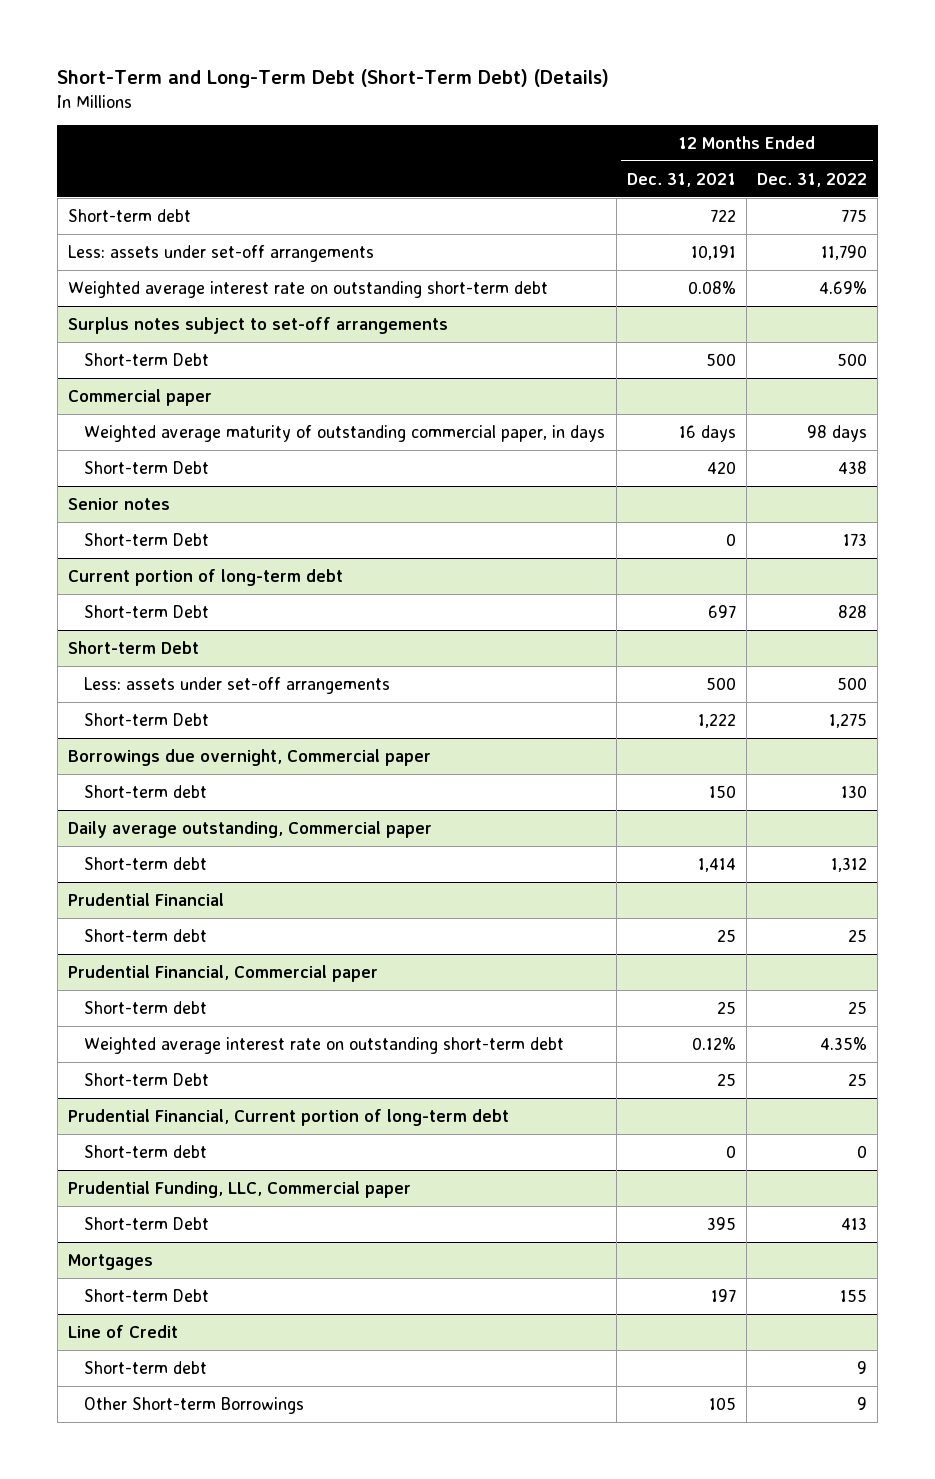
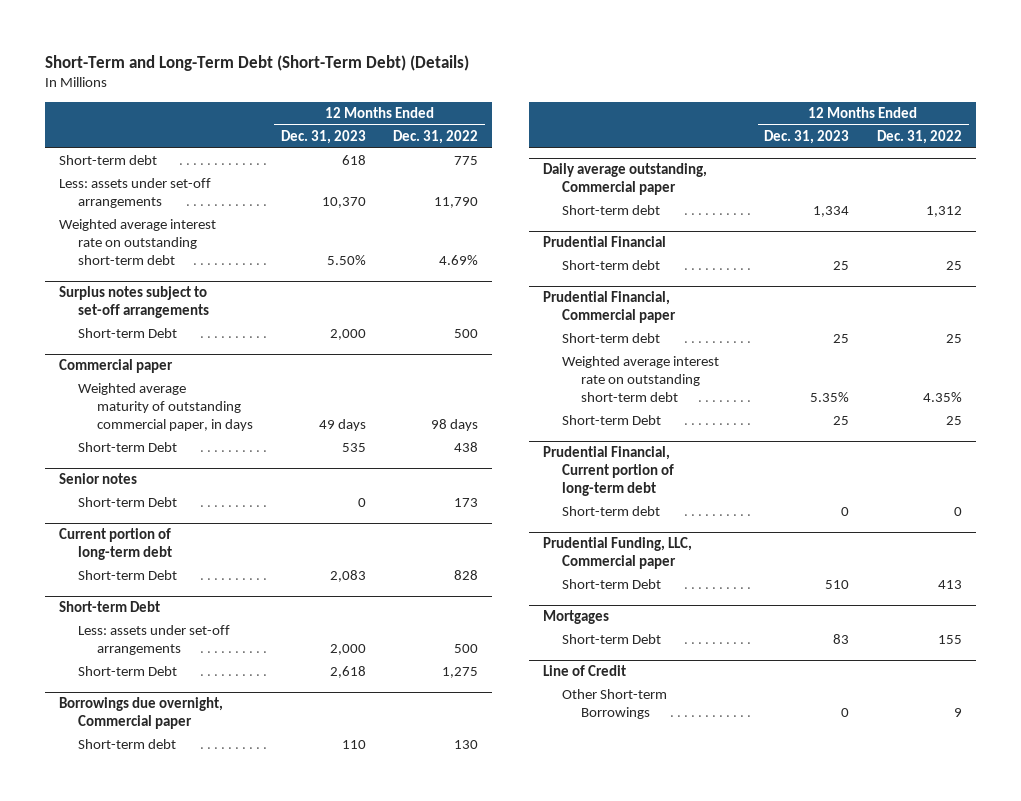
[626,172,736,187] Dec. 31, 2021 -> none
none -> [280,130,366,145] Dec. 31, 2023
[84,1360,208,1374] Short-term debt -> none

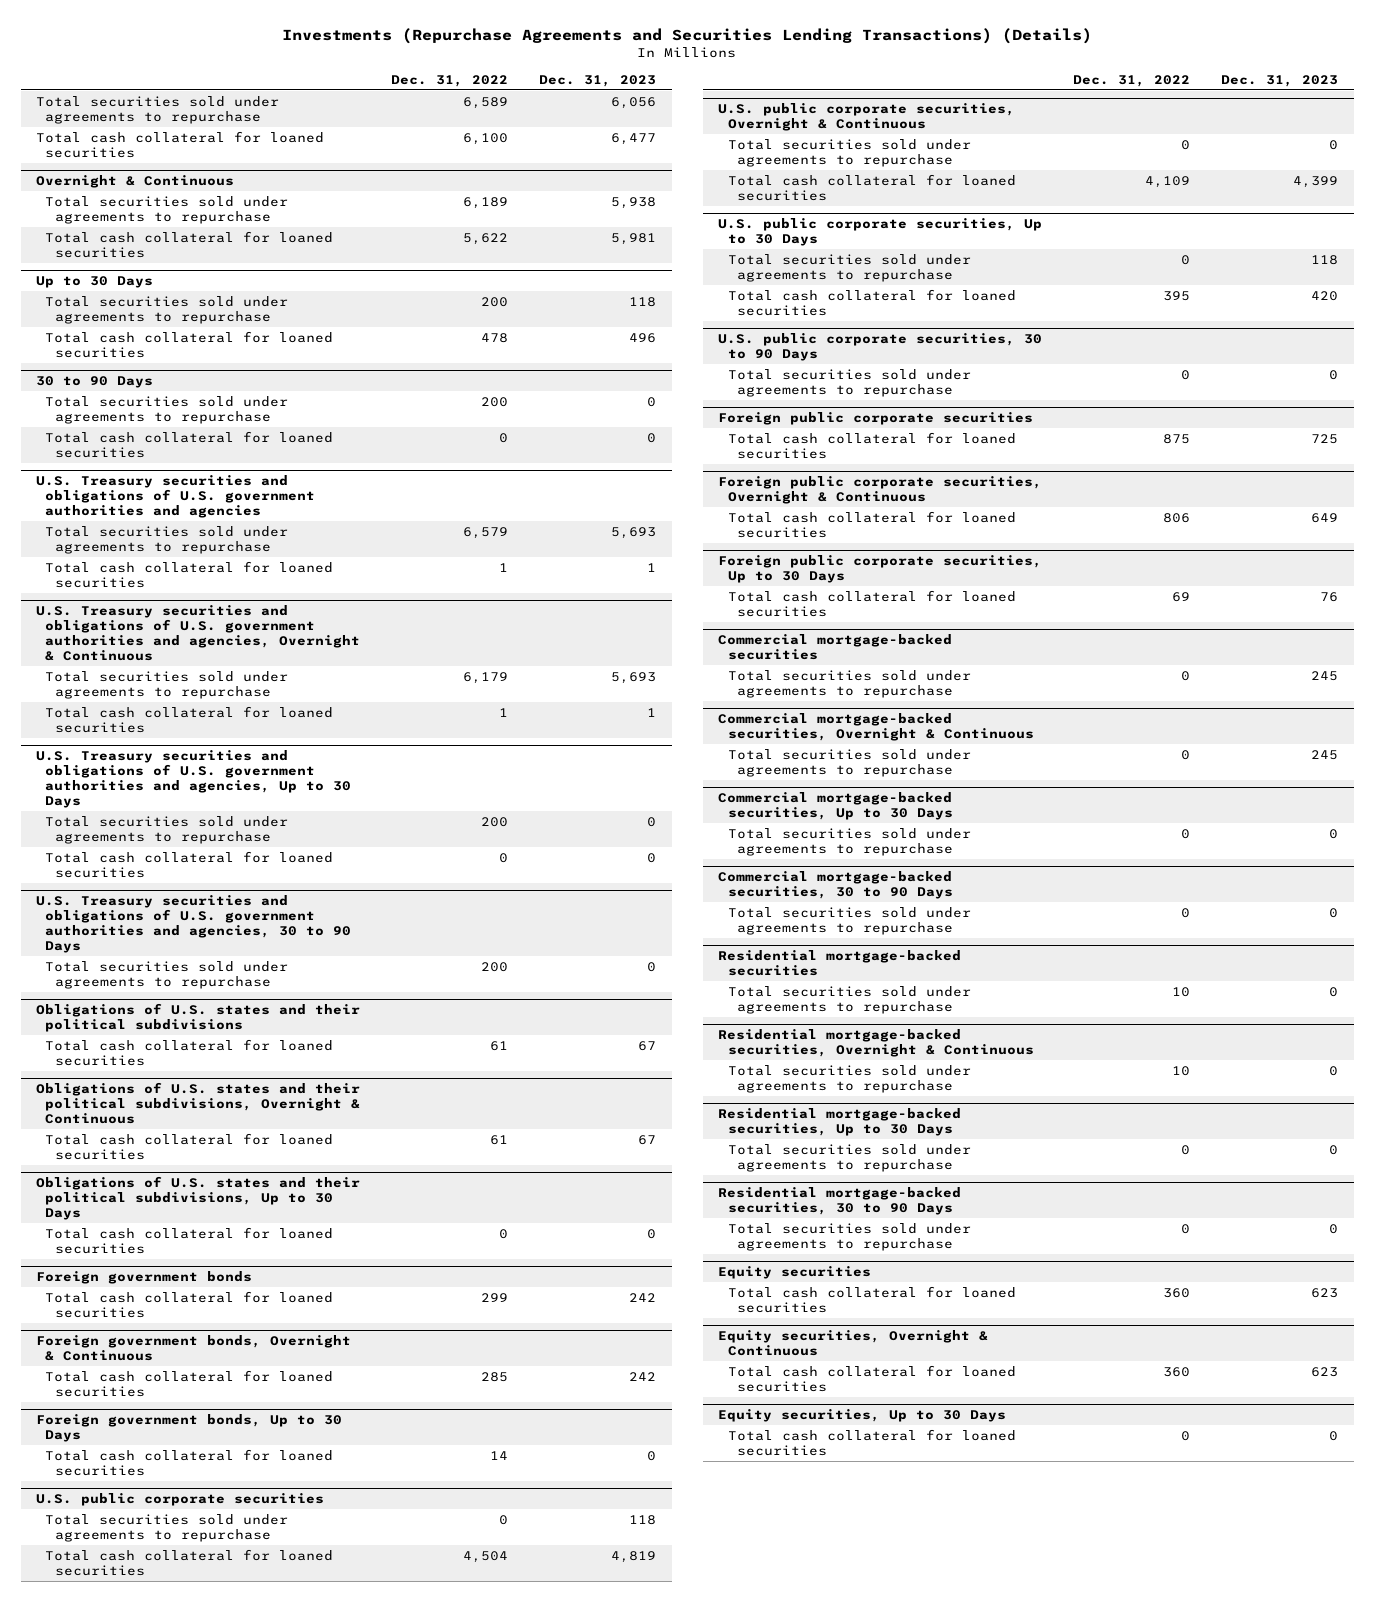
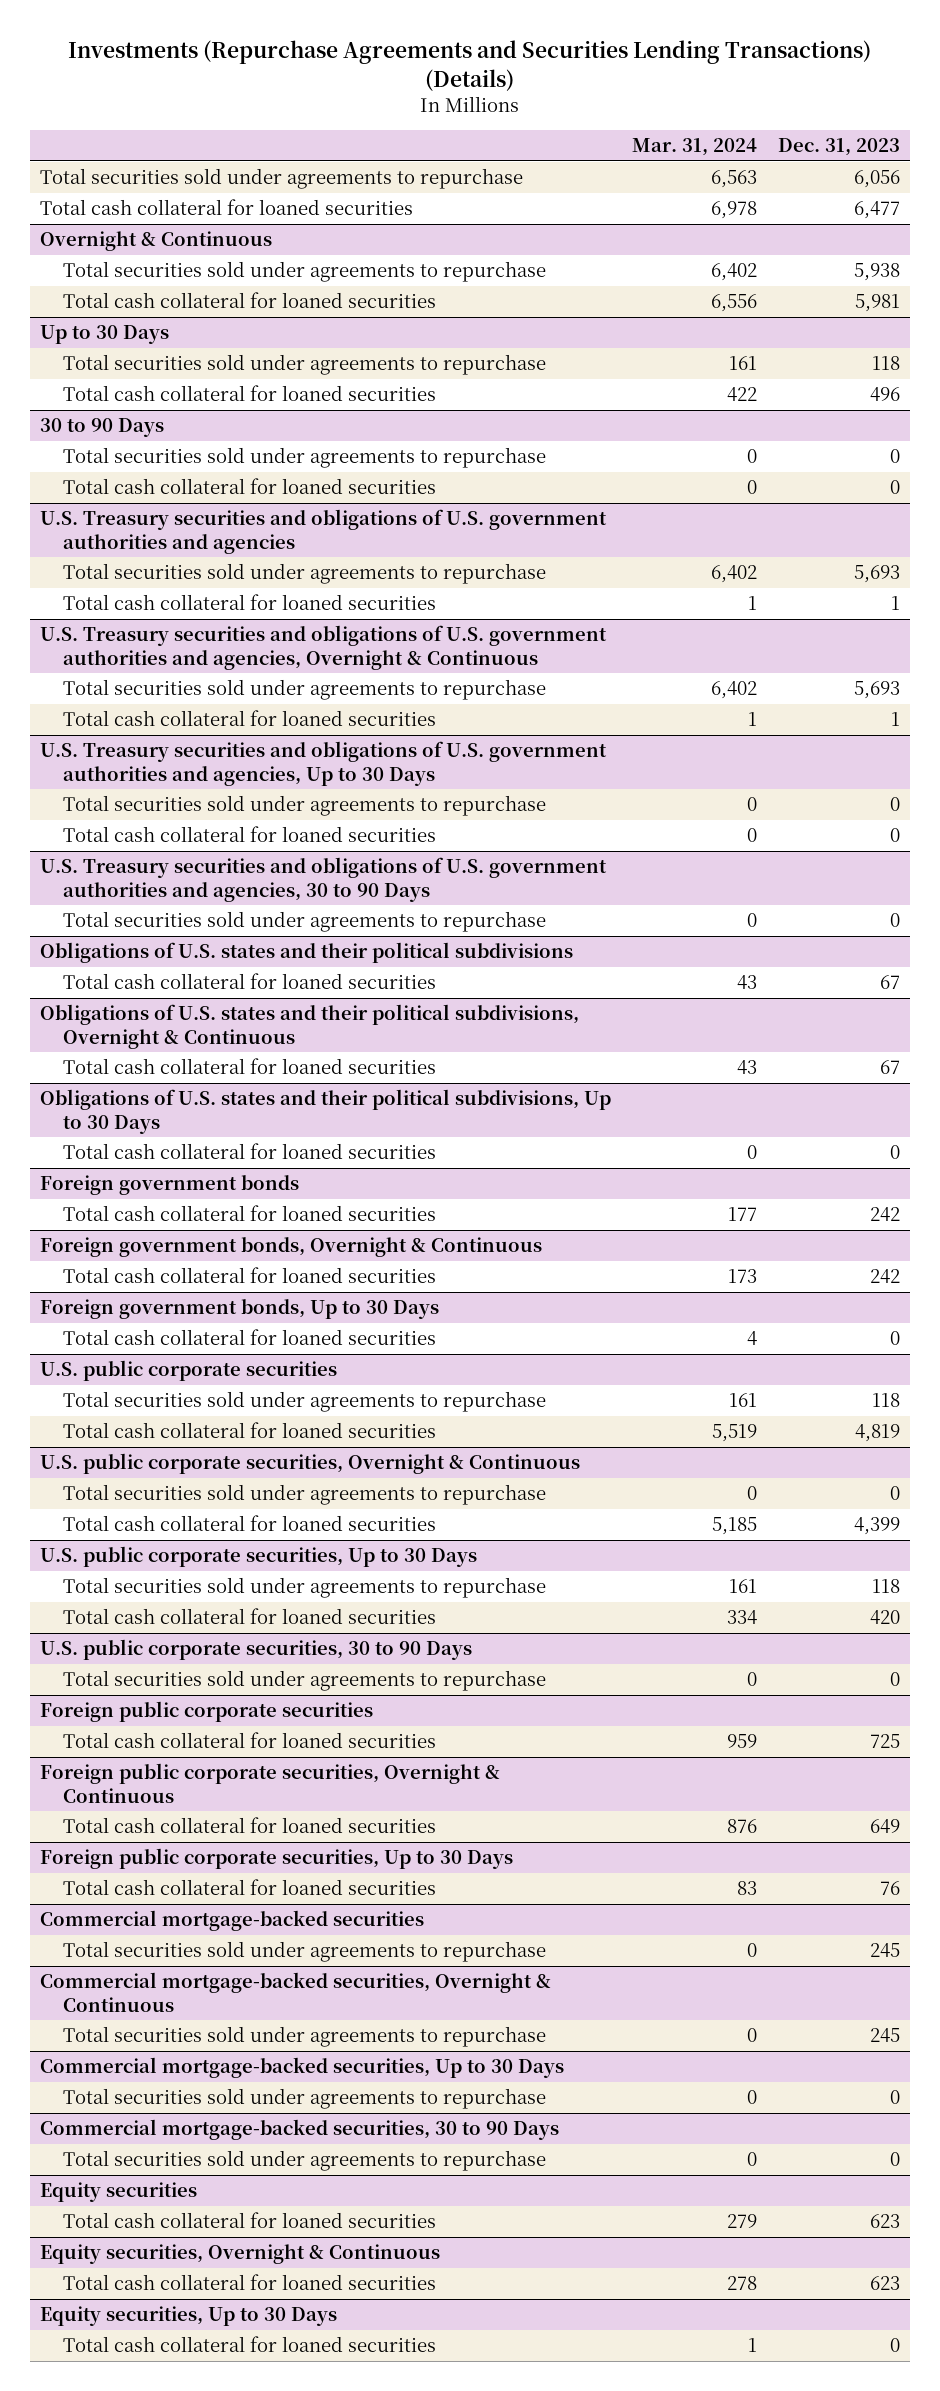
[391,75,509,88] Dec. 31, 2022 -> none
none -> [631,138,757,157] Mar. 31, 2024
[718,950,962,977] Residential mortgage-backed securities -> none
[727,985,971,1014] Total securities sold under agreements to repurchase -> none
[718,1029,1034,1058] Residential mortgage-backed securities, Overnight & Continuous -> none
[727,1064,971,1093] Total securities sold under agreements to repurchase -> none
[718,1108,962,1137] Residential mortgage-backed securities, Up to 30 Days -> none
[727,1143,971,1172] Total securities sold under agreements to repurchase -> none
[718,1187,962,1216] Residential mortgage-backed securities, 30 to 90 Days -> none
[727,1222,971,1251] Total securities sold under agreements to repurchase -> none

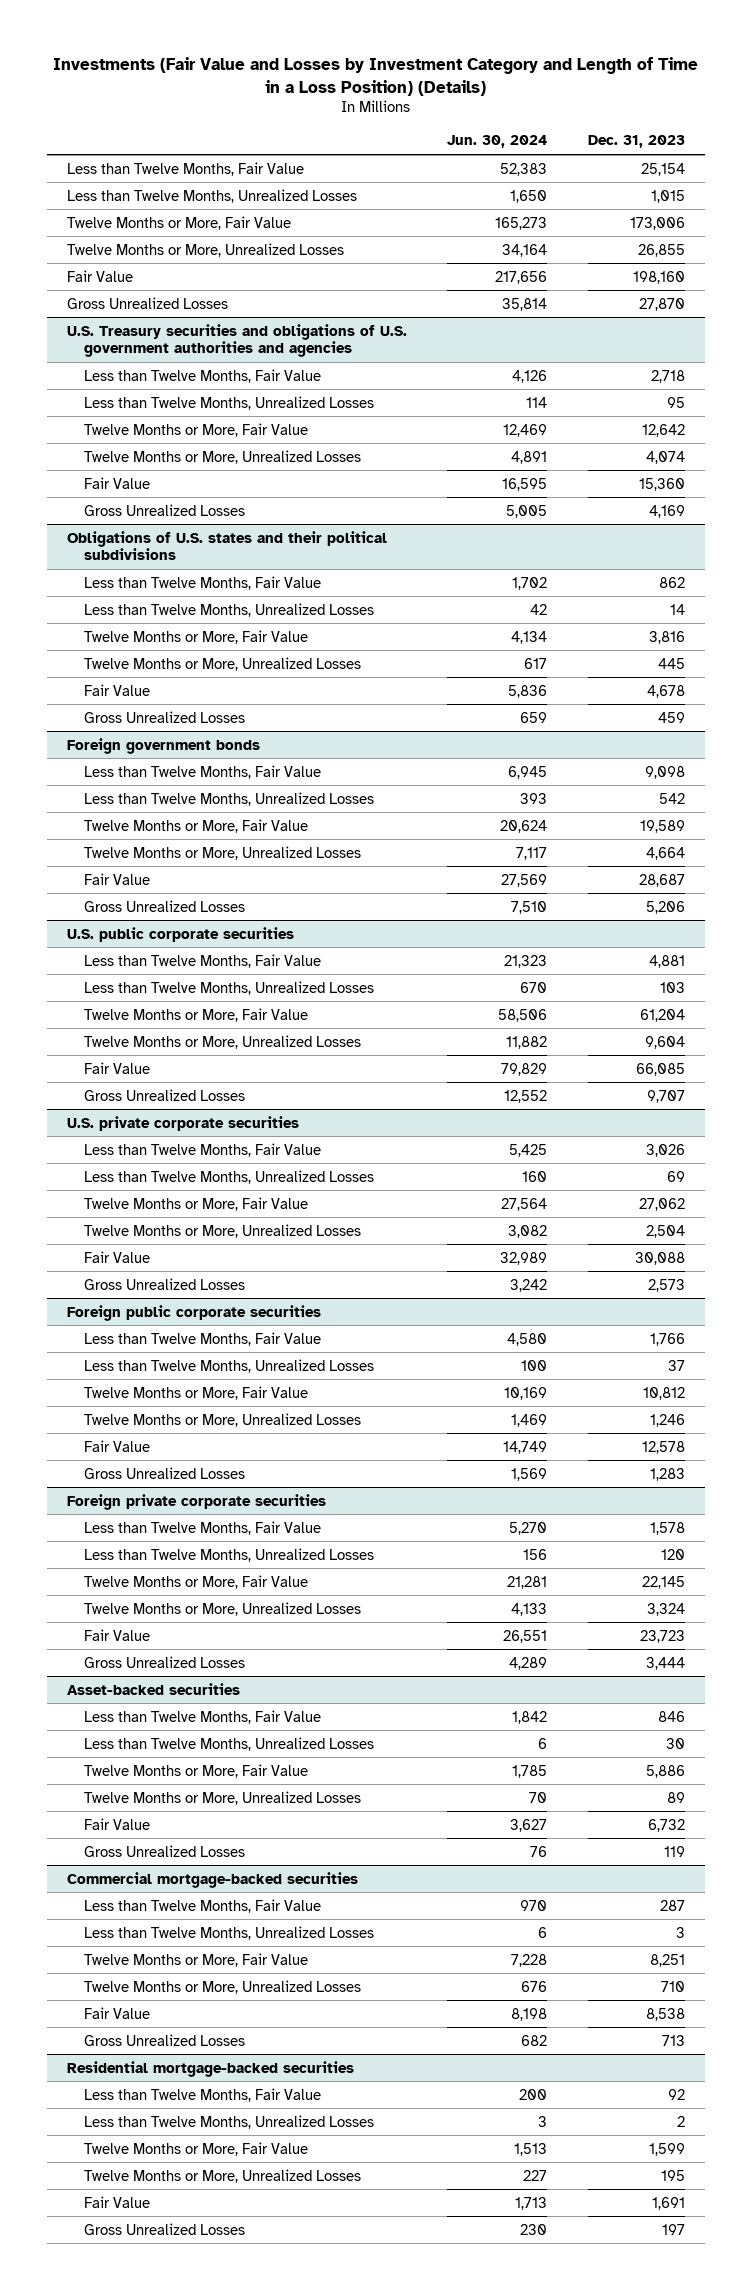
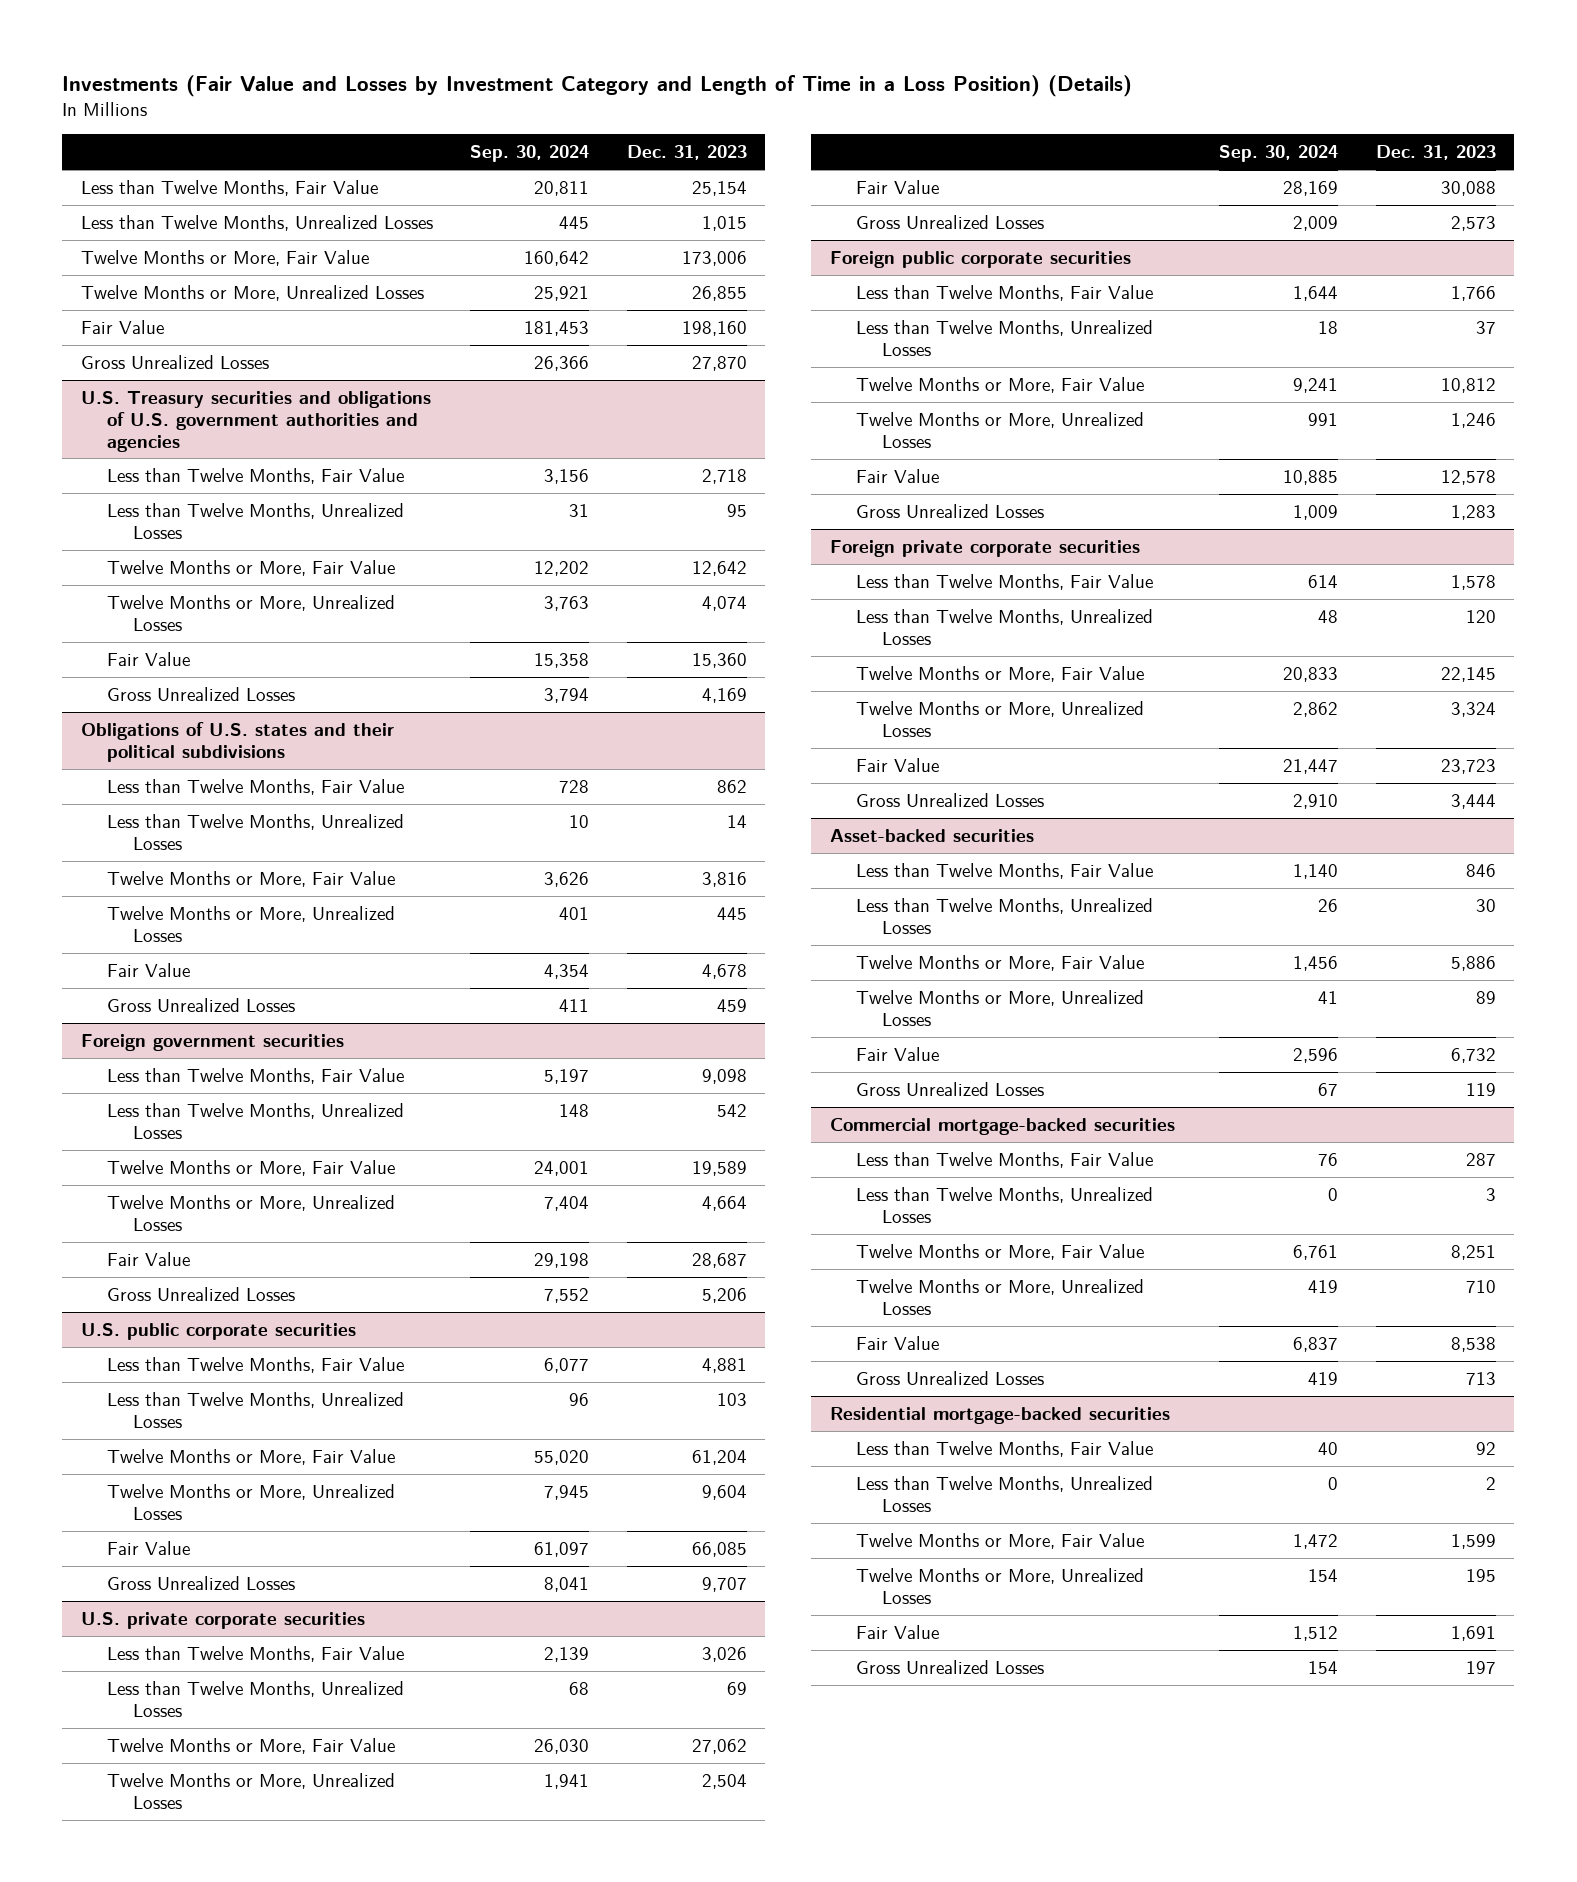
[447,135,548,149] Jun. 30, 2024 -> none
none -> [470,145,590,163] Sep. 30, 2024
[67,737,261,754] Foreign government bonds -> [81,1033,345,1051] Foreign government securities

